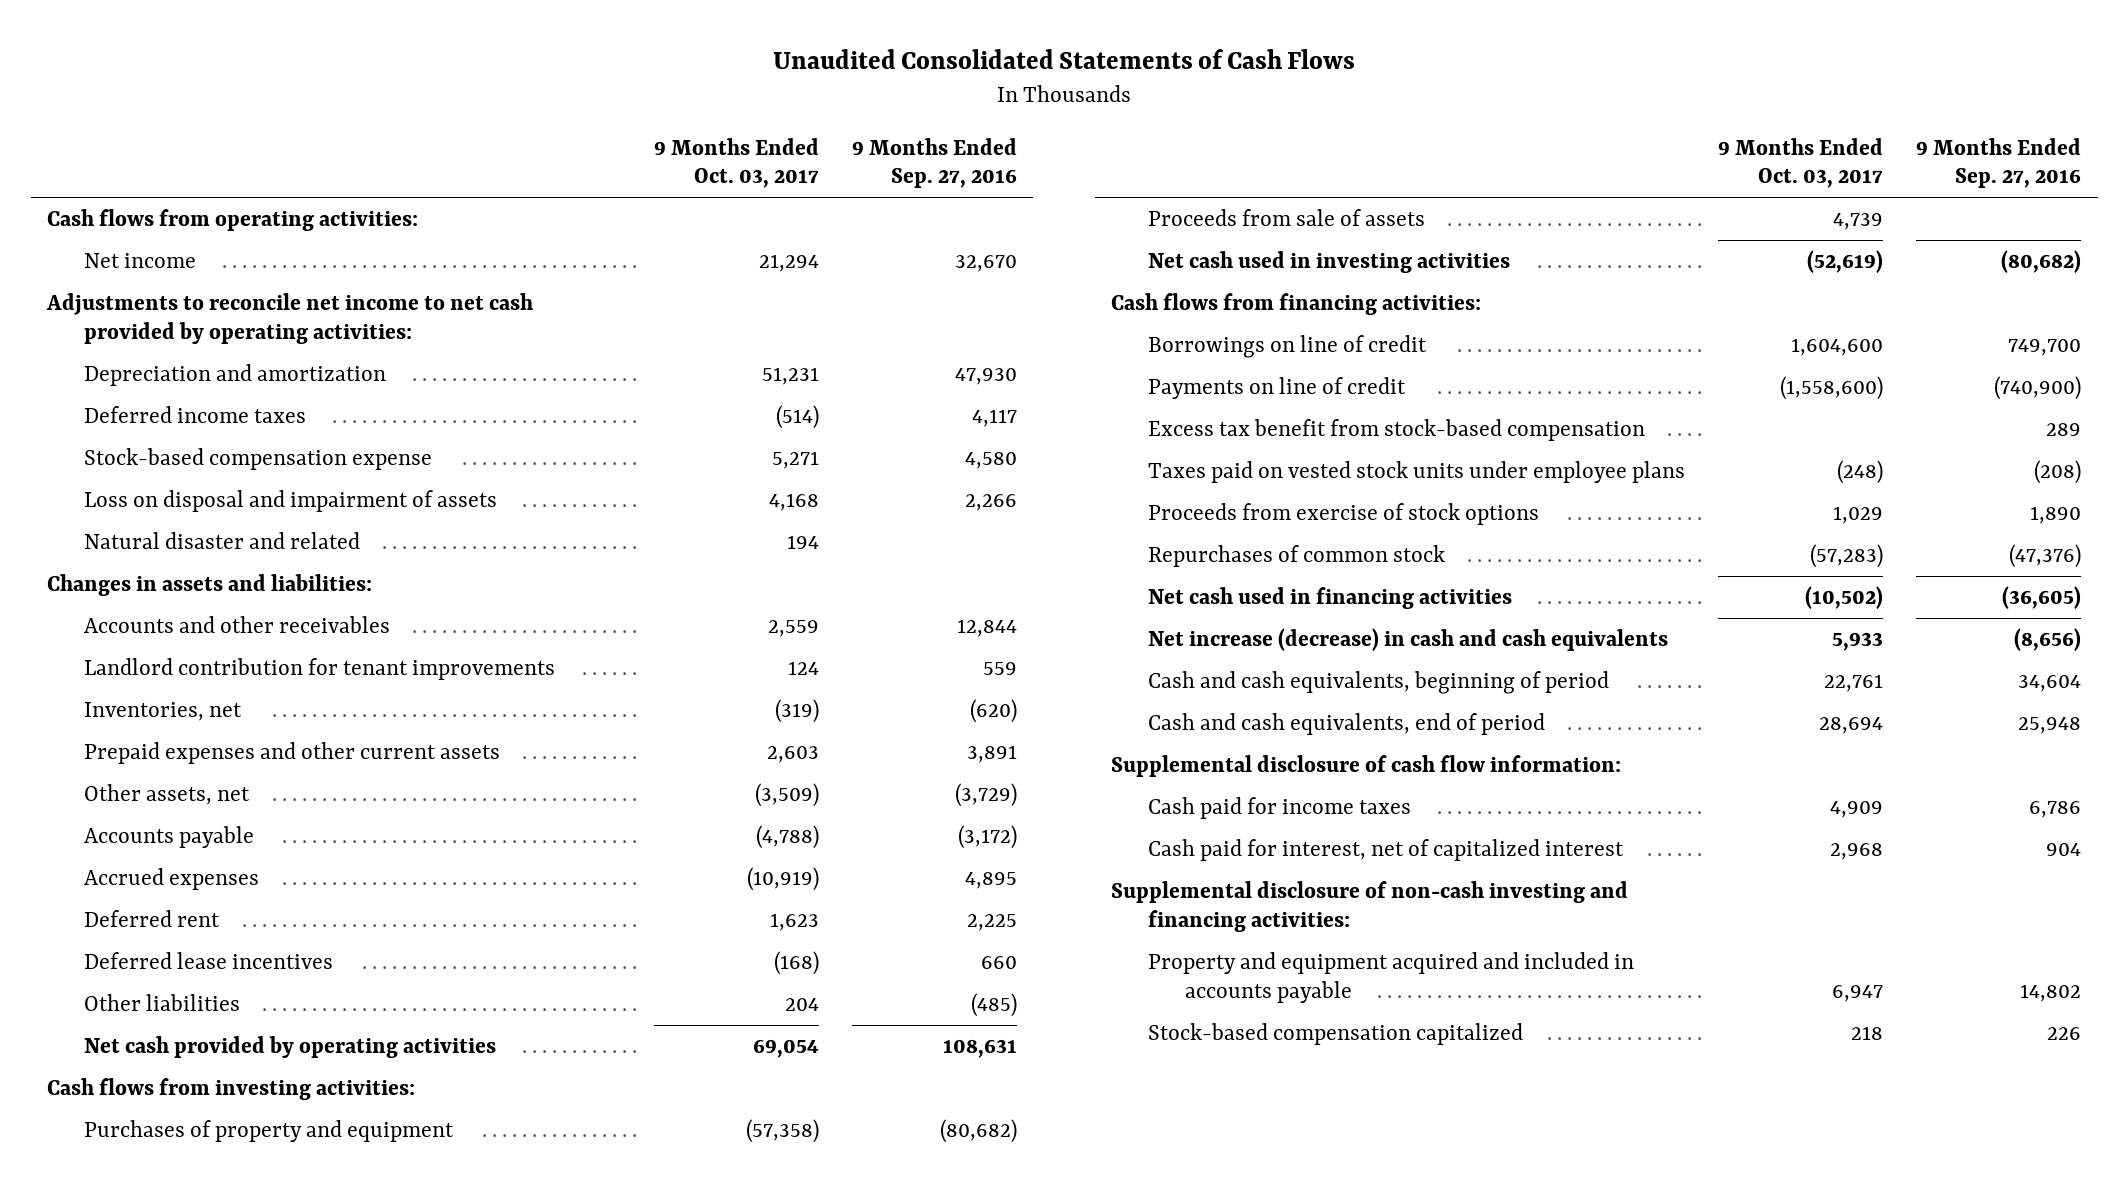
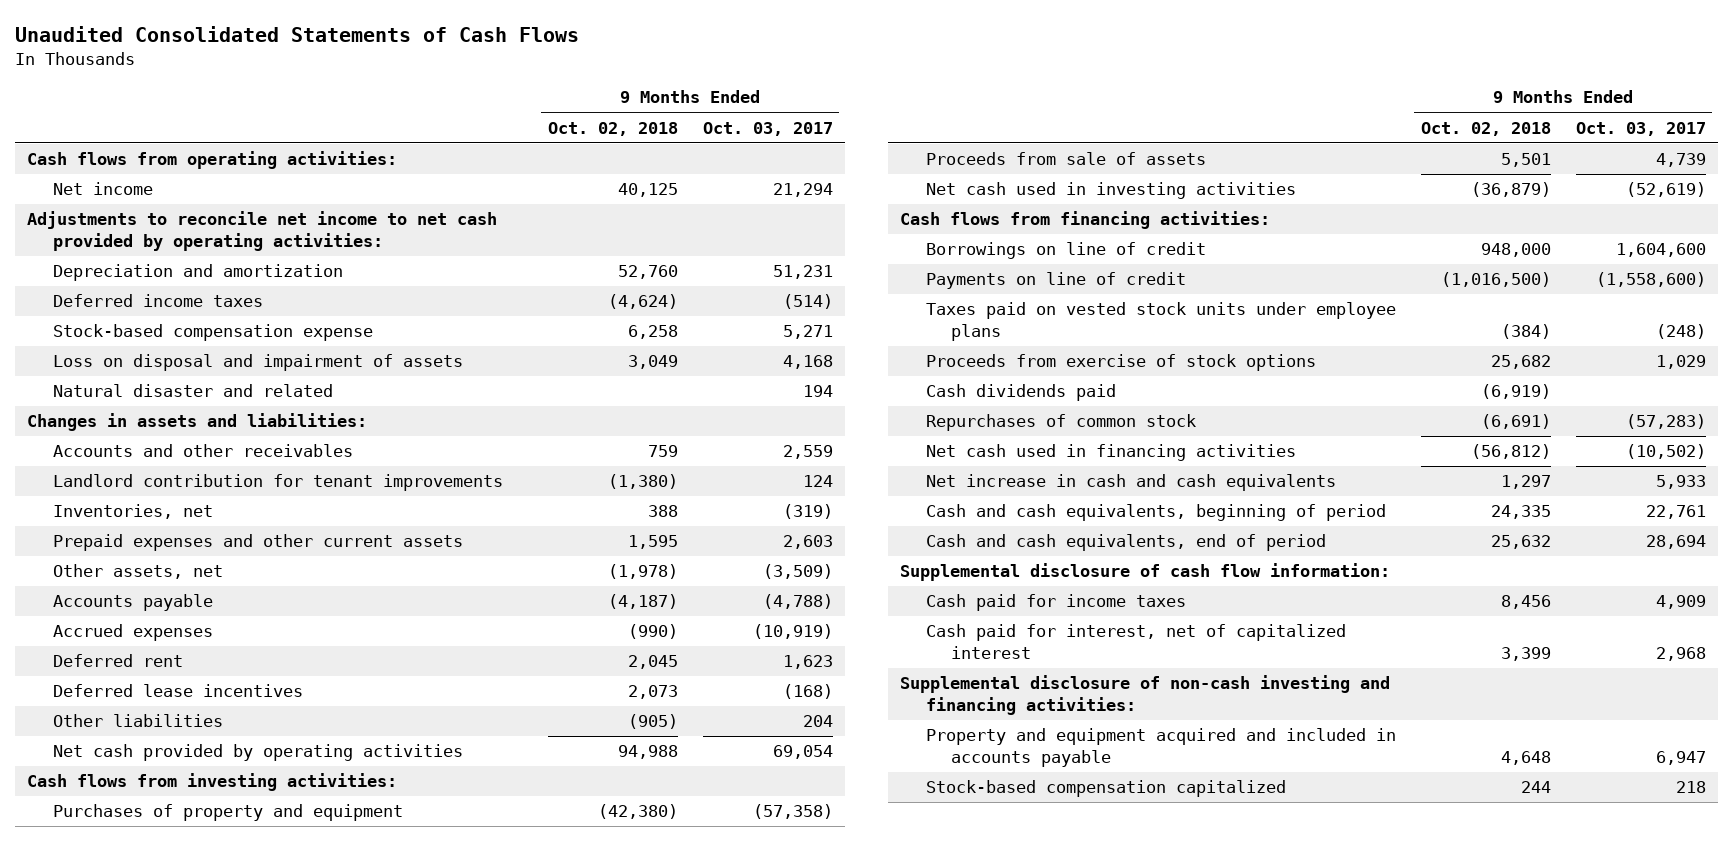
[851,137,1017,189] 9 Months Ended Sep. 27, 2016 -> none
none -> [547,121,678,136] Oct. 02, 2018
[1148,419,1646,442] Excess tax benefit from stock-based compensation -> none
none -> [925,384,1116,402] Cash dividends paid
[1148,628,1669,652] Net increase (decrease) in cash and cash equivalents -> [925,474,1336,492] Net increase in cash and cash equivalents

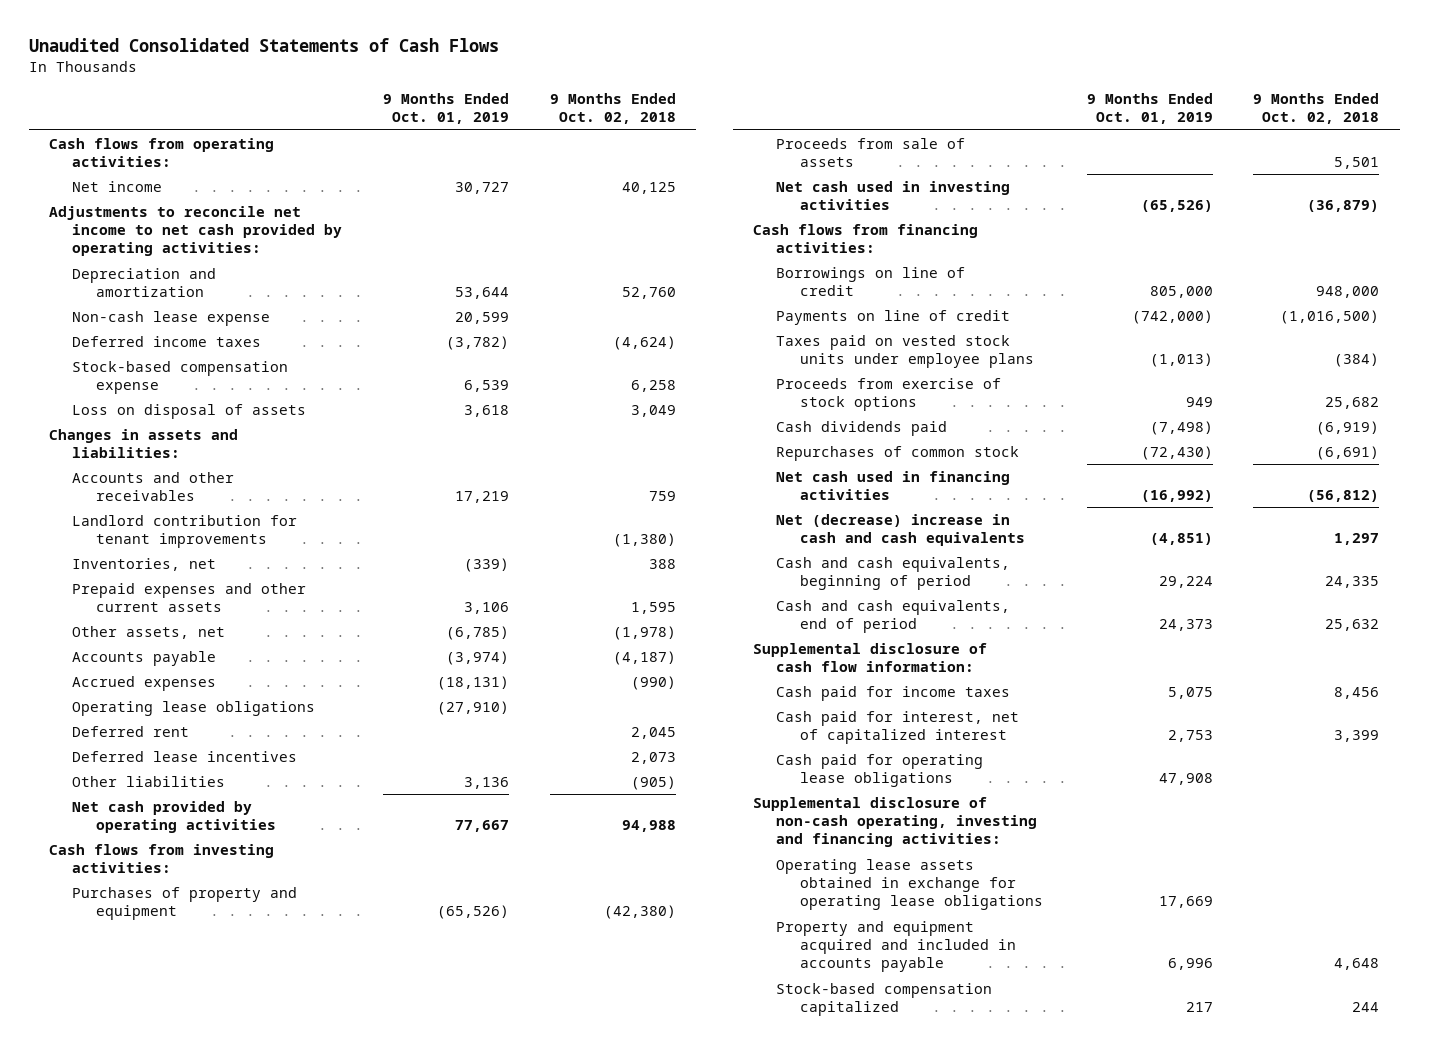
[702,121,833,136] Oct. 03, 2017 -> none
none -> [383,93,510,125] 9 Months Ended Oct. 01, 2019
none -> [72,310,271,326] Non-cash lease expense
[52,384,333,398] Natural disaster and related -> none
[52,354,463,372] Loss on disposal and impairment of assets -> [72,403,307,419] Loss on disposal of assets
none -> [72,700,316,716] Operating lease obligations
[925,474,1336,492] Net increase in cash and cash equivalents -> [776,513,1025,547] Net (decrease) increase in cash and cash equivalents
none -> [776,753,984,788] Cash paid for operating lease obligations
[900,675,1391,715] Supplemental disclosure of non-cash investing and financing activities: -> [752,796,1038,848] Supplemental disclosure of non-cash operating, investing and financing activities:
none -> [776,858,1043,911] Operating lease assets obtained in exchange for operating lease obligations

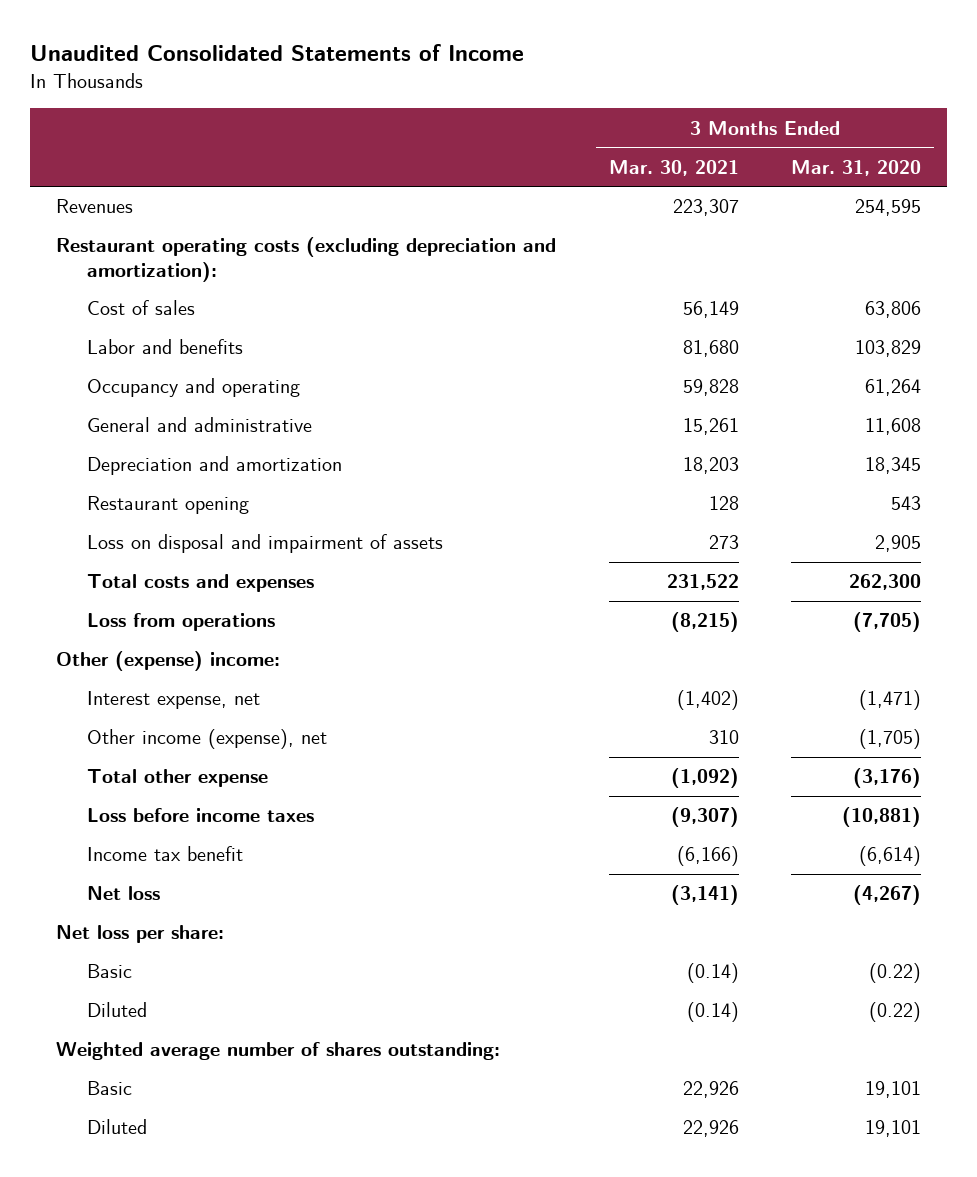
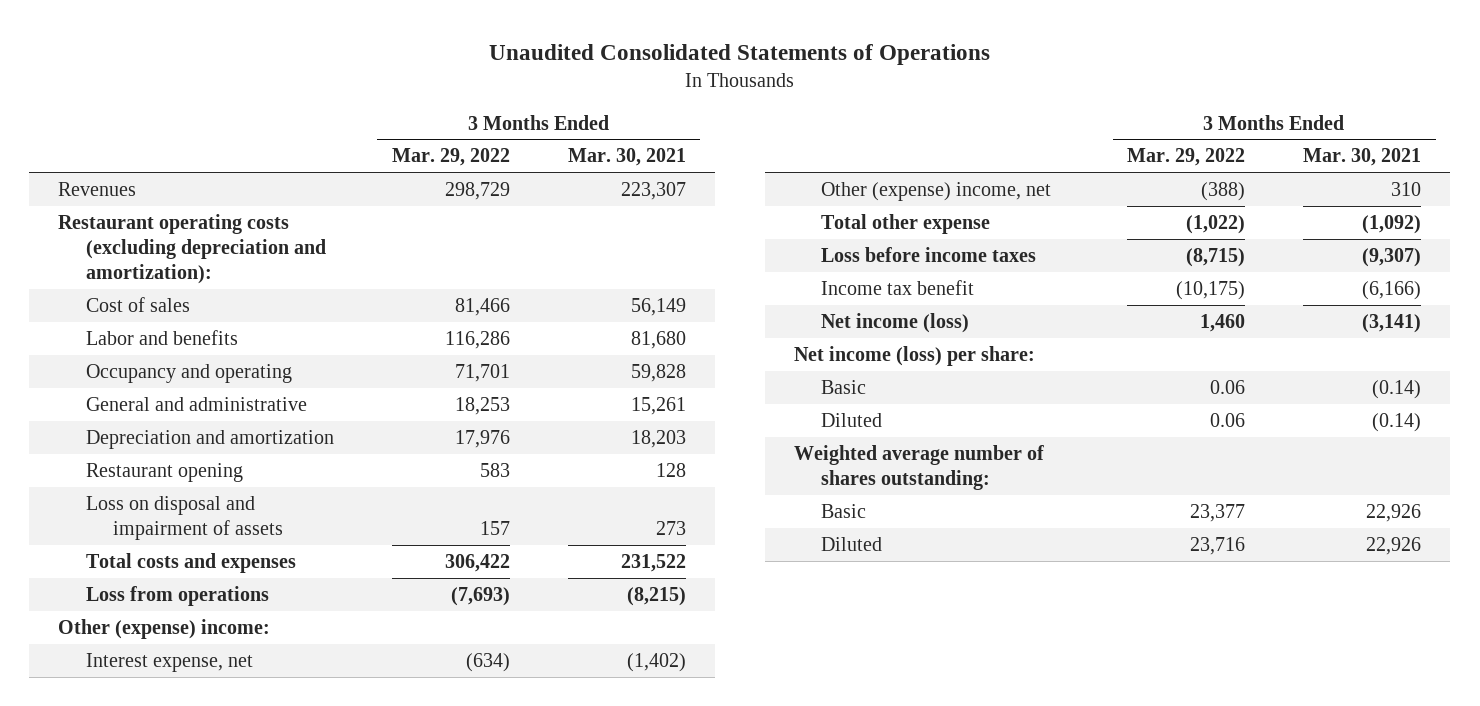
[30,44,525,62] Unaudited Consolidated Statements of Income -> [488,44,990,66] Unaudited Consolidated Statements of Operations
[790,159,921,176] Mar. 31, 2020 -> none
none -> [391,148,510,167] Mar. 29, 2022
[87,729,328,750] Other income (expense), net -> [821,181,1052,201] Other (expense) income, net
[87,886,161,901] Net loss -> [821,312,970,333] Net income (loss)
[56,925,225,944] Net loss per share: -> [793,345,1035,366] Net income (loss) per share:

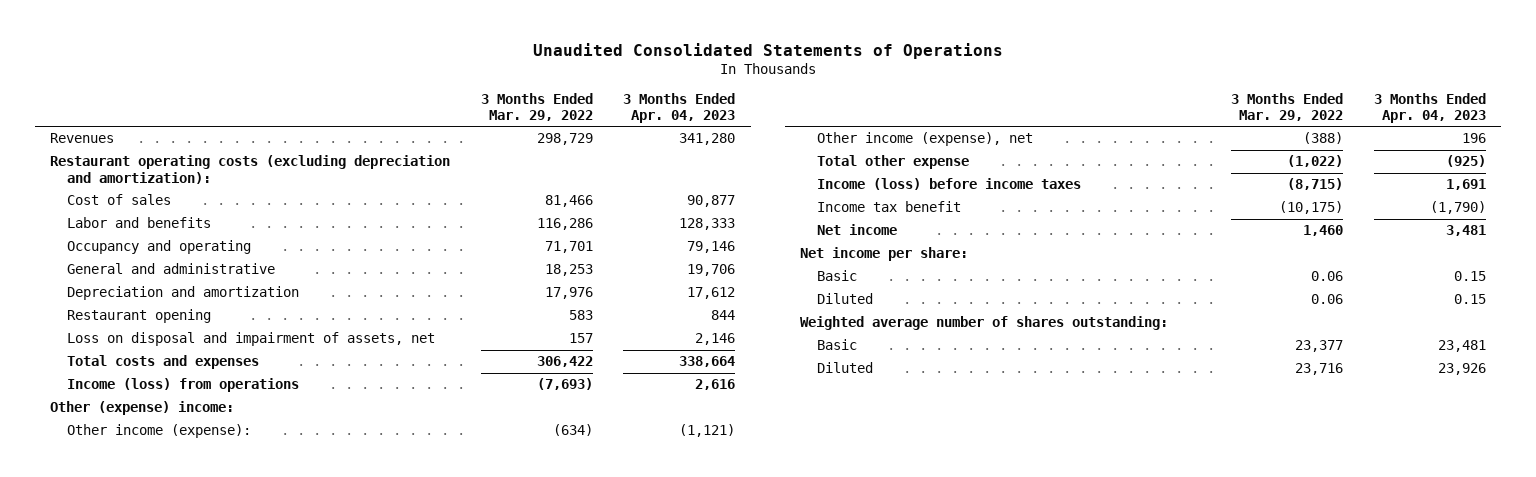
[567,148,686,167] Mar. 30, 2021 -> none
none -> [623,92,736,124] 3 Months Ended Apr. 04, 2023
[85,495,284,541] Loss on disposal and impairment of assets -> [67,332,436,347] Loss on disposal and impairment of assets, net
[85,585,269,606] Loss from operations -> [67,378,300,393] Income (loss) from operations
[85,652,253,672] Interest expense, net -> [67,424,252,439] Other income (expense):
[821,181,1052,201] Other (expense) income, net -> [817,132,1034,147] Other income (expense), net
[821,246,1037,262] Loss before income taxes -> [817,178,1082,191] Income (loss) before income taxes
[821,312,970,333] Net income (loss) -> [817,224,898,236] Net income
[793,345,1035,366] Net income (loss) per share: -> [800,247,969,262] Net income per share:

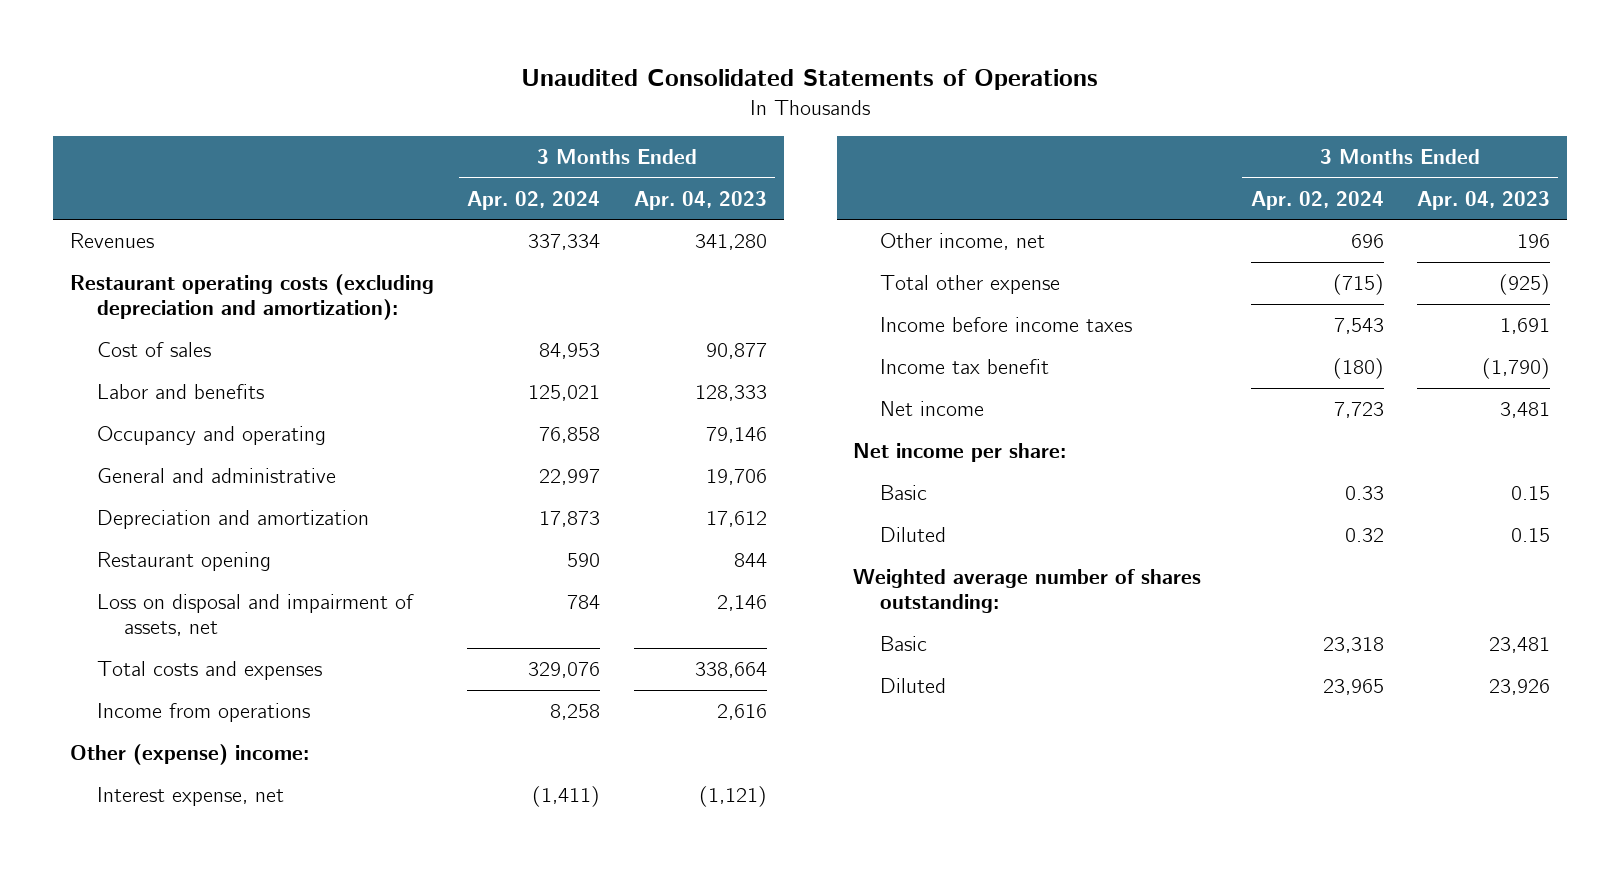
[480,92,593,122] 3 Months Ended Mar. 29, 2022 -> none
none -> [467,190,601,210] Apr. 02, 2024
[67,378,300,393] Income (loss) from operations -> [96,703,310,723] Income from operations
[67,424,252,439] Other income (expense): -> [96,787,284,807] Interest expense, net
[817,132,1034,147] Other income (expense), net -> [879,233,1045,251] Other income, net
[817,178,1082,191] Income (loss) before income taxes -> [879,317,1132,333] Income before income taxes

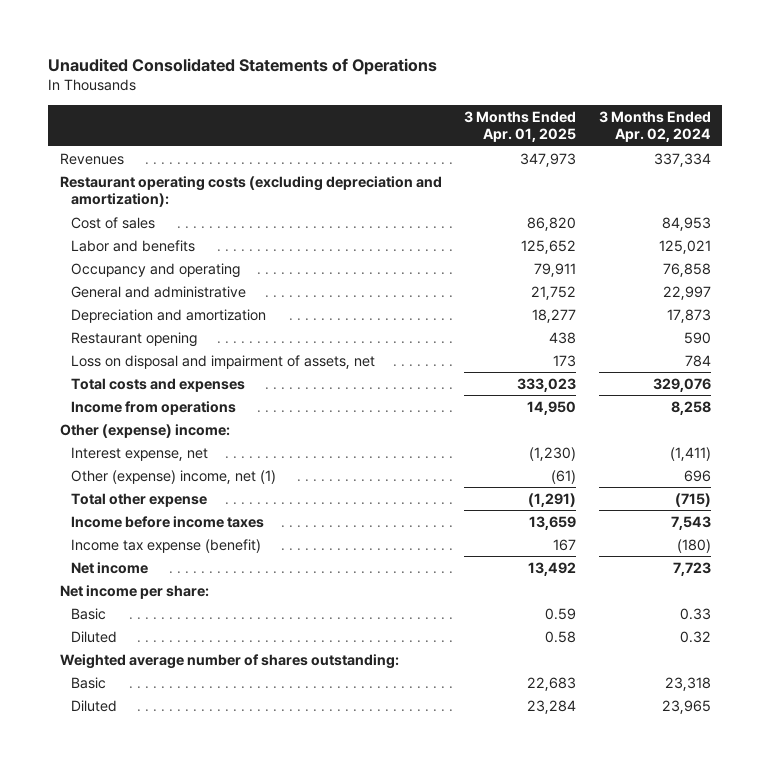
[633,190,767,210] Apr. 04, 2023 -> none
none -> [464,110,577,142] 3 Months Ended Apr. 01, 2025
[879,233,1045,251] Other income, net -> [71,469,277,484] Other (expense) income, net (1)
[879,359,1049,375] Income tax benefit -> [71,538,262,553] Income tax expense (benefit)

